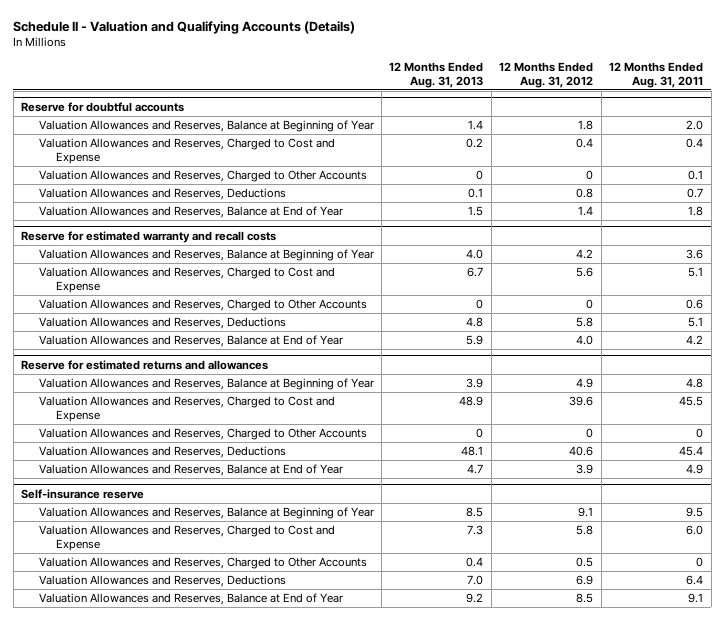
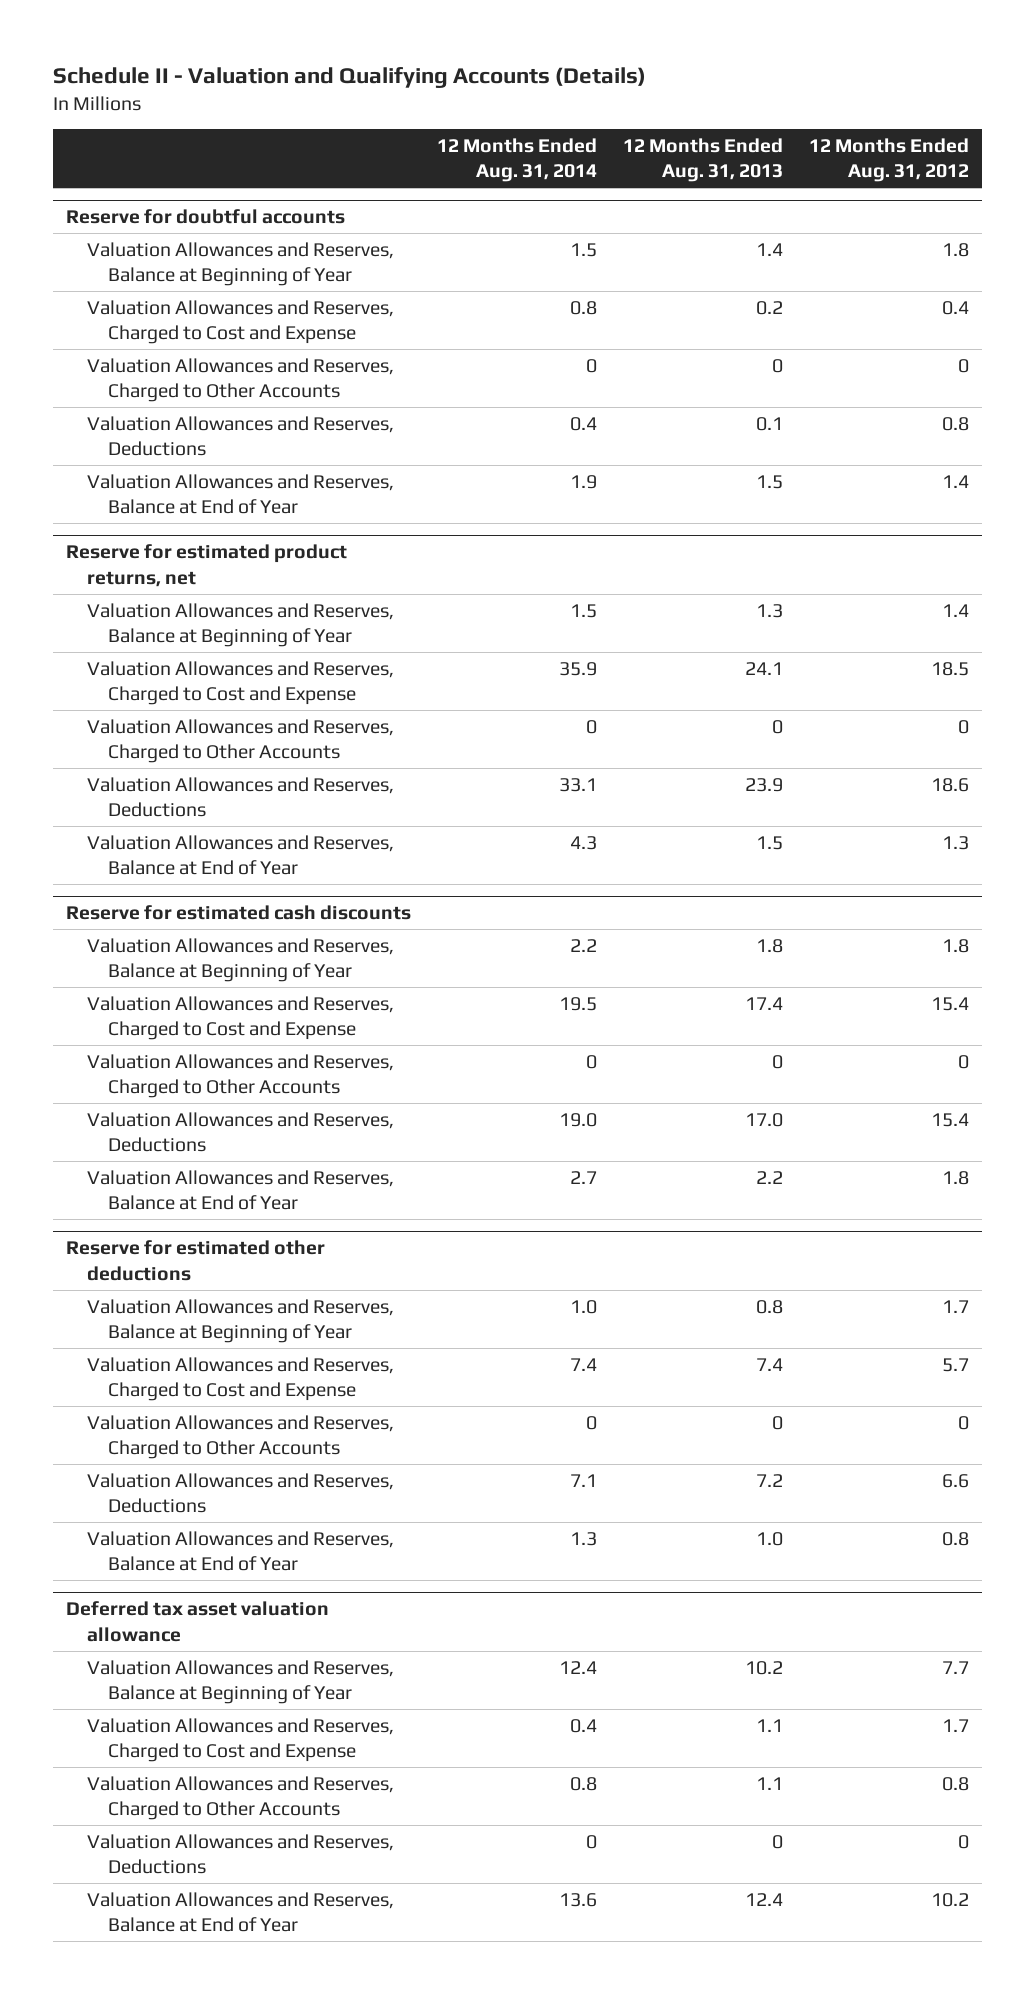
[609,61,704,88] 12 Months Ended Aug. 31, 2011 -> none
none -> [437,138,598,183] 12 Months Ended Aug. 31, 2014
[21,231,277,244] Reserve for estimated warranty and recall costs -> none
none -> [66,544,348,587] Reserve for estimated product returns, net
[466,249,484,260] 4.0 -> [756,603,784,618] 1.3
[576,249,594,260] 4.2 -> [941,603,969,617] 1.4
[467,267,484,278] 6.7 -> [745,661,784,675] 24.1
[576,267,594,278] 5.6 -> [930,661,969,676] 18.5
[21,360,269,371] Reserve for estimated returns and allowances -> none
[466,317,484,328] 4.8 -> [745,777,784,792] 23.9
[576,317,594,328] 5.8 -> [930,777,969,792] 18.6
[466,335,484,346] 5.9 -> [756,835,784,850] 1.5
[576,335,594,346] 4.0 -> [941,835,969,850] 1.3
none -> [66,905,412,921] Reserve for estimated cash discounts
[466,378,484,389] 3.9 -> [756,938,784,953] 1.8
[576,378,594,389] 4.9 -> [941,938,969,953] 1.8
[459,396,484,407] 48.9 -> [745,996,784,1010] 17.4
[569,396,594,407] 39.6 -> [930,996,969,1011] 15.4
[21,489,145,500] Self-insurance reserve -> none
[461,446,484,457] 48.1 -> [745,1112,784,1127] 17.0
[569,446,594,457] 40.6 -> [930,1112,969,1127] 15.4
[467,464,484,475] 4.7 -> [756,1170,784,1184] 2.2
[576,464,594,475] 3.9 -> [941,1170,969,1185] 1.8
none -> [66,1240,326,1281] Reserve for estimated other deductions
[466,507,484,518] 8.5 -> [756,1299,784,1314] 0.8
[578,507,594,518] 9.1 -> [941,1299,969,1313] 1.7
[467,525,484,536] 7.3 -> [756,1357,784,1371] 7.4
[576,525,594,536] 5.8 -> [941,1357,969,1372] 5.7
[466,557,484,568] 0.4 -> [772,1415,784,1430] 0
[576,557,594,568] 0.5 -> [957,1415,969,1430] 0
[467,575,484,586] 7.0 -> [756,1473,784,1487] 7.2
[576,575,594,586] 6.9 -> [941,1473,969,1488] 6.6
[466,593,484,604] 9.2 -> [756,1531,784,1546] 1.0
[576,593,594,604] 8.5 -> [941,1531,969,1546] 0.8
none -> [66,1601,330,1642] Deferred tax asset valuation allowance
none -> [87,1659,395,1704] Valuation Allowances and Reserves, Balance at Beginning of Year
none -> [87,1717,395,1762] Valuation Allowances and Reserves, Charged to Cost and Expense
none -> [87,1775,395,1820] Valuation Allowances and Reserves, Charged to Other Accounts
none -> [87,1833,395,1874] Valuation Allowances and Reserves, Deductions
none -> [87,1891,395,1932] Valuation Allowances and Reserves, Balance at End of Year

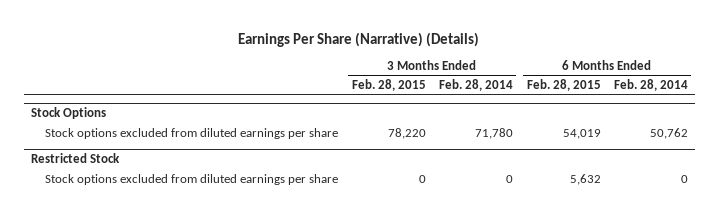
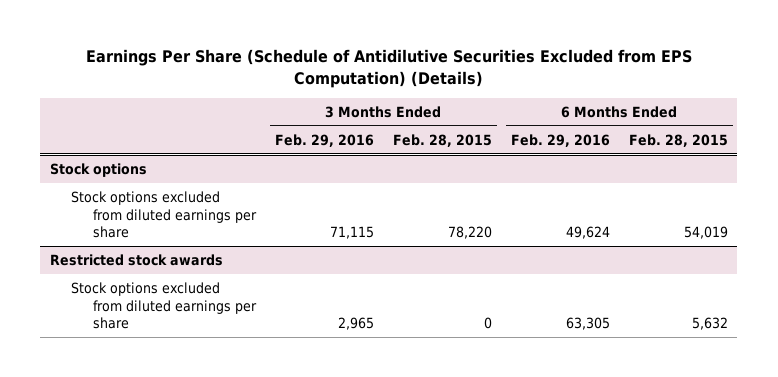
[238,31,480,47] Earnings Per Share (Narrative) (Details) -> [85,49,692,88] Earnings Per Share (Schedule of Antidilutive Securities Excluded from EPS Computation) (Details)
[439,79,514,92] Feb. 28, 2014 -> none
[613,79,688,92] Feb. 28, 2014 -> none
none -> [275,134,375,148] Feb. 29, 2016
none -> [510,134,610,148] Feb. 29, 2016
[30,107,106,120] Stock Options -> [49,163,147,178] Stock options
[30,153,120,164] Restricted Stock -> [49,254,223,267] Restricted stock awards

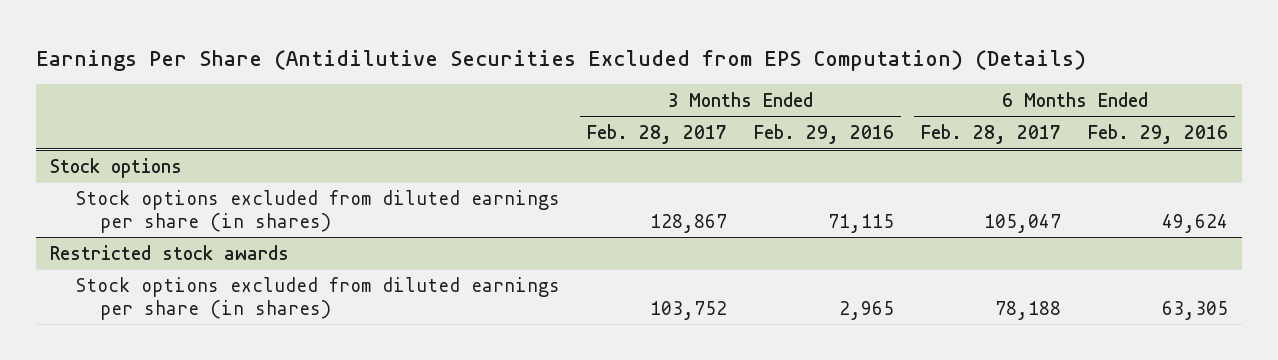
[85,49,692,88] Earnings Per Share (Schedule of Antidilutive Securities Excluded from EPS Computation) (Details) -> [36,49,1087,71] Earnings Per Share (Antidilutive Securities Excluded from EPS Computation) (Details)
[392,134,492,148] Feb. 28, 2015 -> none
[628,134,728,148] Feb. 28, 2015 -> none
none -> [586,123,727,144] Feb. 28, 2017
none -> [921,123,1062,144] Feb. 28, 2017
[71,191,258,239] Stock options excluded from diluted earnings per share -> [74,189,560,233] Stock options excluded from diluted earnings per share (in shares)
[71,282,258,330] Stock options excluded from diluted earnings per share -> [74,276,560,320] Stock options excluded from diluted earnings per share (in shares)

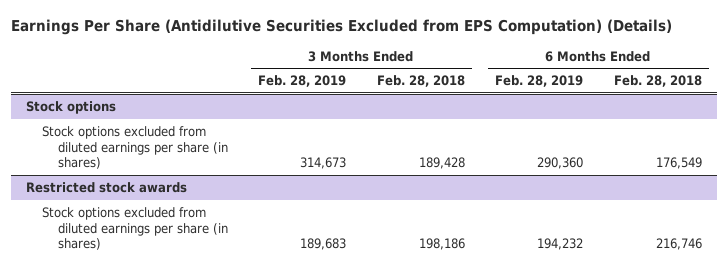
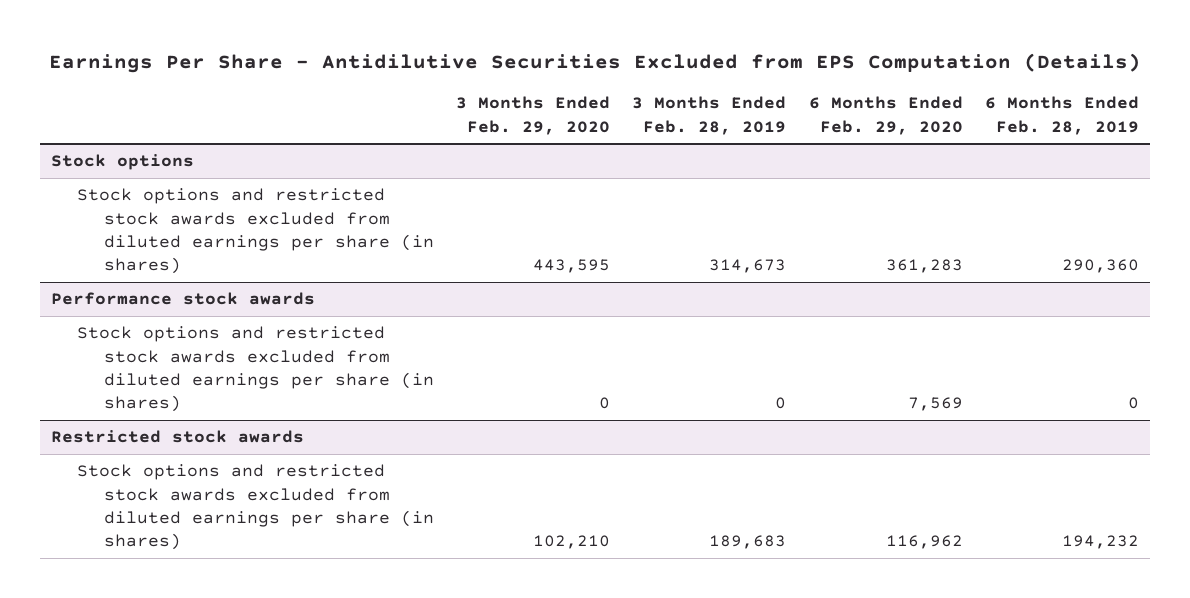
[10,18,672,35] Earnings Per Share (Antidilutive Securities Excluded from EPS Computation) (Details) -> [48,52,1141,73] Earnings Per Share - Antidilutive Securities Excluded from EPS Computation (Details)
[376,75,465,88] Feb. 28, 2018 -> none
[613,75,702,88] Feb. 28, 2018 -> none
none -> [456,96,611,135] 3 Months Ended Feb. 29, 2020
none -> [808,96,963,135] 6 Months Ended Feb. 29, 2020
[41,126,228,170] Stock options excluded from diluted earnings per share (in shares) -> [77,188,434,275] Stock options and restricted stock awards excluded from diluted earnings per share (in shares)
none -> [50,292,315,306] Performance stock awards
none -> [77,326,434,413] Stock options and restricted stock awards excluded from diluted earnings per share (in shares)
[41,207,228,251] Stock options excluded from diluted earnings per share (in shares) -> [77,464,434,551] Stock options and restricted stock awards excluded from diluted earnings per share (in shares)

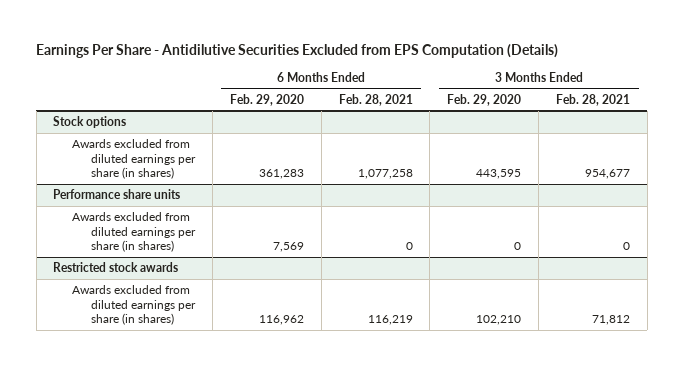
[632,96,787,135] 3 Months Ended Feb. 28, 2019 -> none
[984,96,1139,135] 6 Months Ended Feb. 28, 2019 -> none
none -> [338,93,413,106] Feb. 28, 2021
none -> [555,93,630,106] Feb. 28, 2021
[77,188,434,275] Stock options and restricted stock awards excluded from diluted earnings per share (in shares) -> [72,139,197,180] Awards excluded from diluted earnings per share (in shares)
[50,292,315,306] Performance stock awards -> [53,189,181,200] Performance share units
[77,326,434,413] Stock options and restricted stock awards excluded from diluted earnings per share (in shares) -> [72,212,197,253] Awards excluded from diluted earnings per share (in shares)
[77,464,434,551] Stock options and restricted stock awards excluded from diluted earnings per share (in shares) -> [72,285,197,326] Awards excluded from diluted earnings per share (in shares)

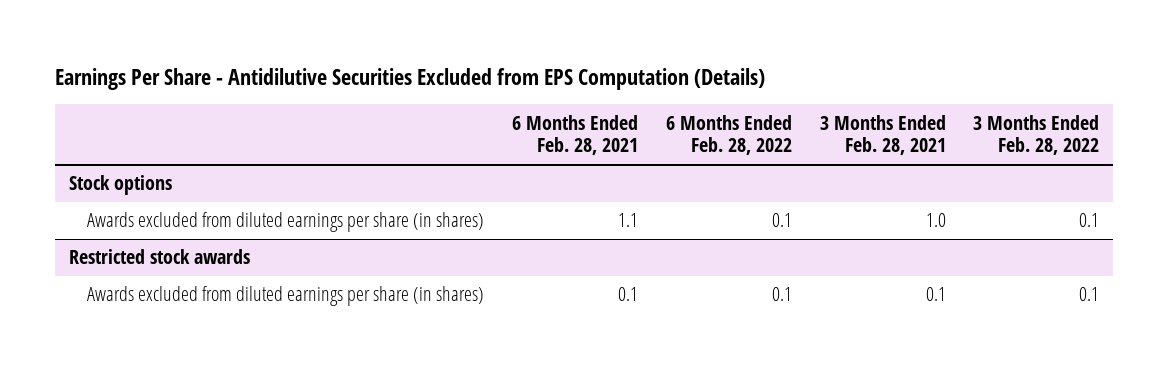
[229,93,304,106] Feb. 29, 2020 -> none
[447,93,522,106] Feb. 29, 2020 -> none
none -> [665,114,792,156] 6 Months Ended Feb. 28, 2022
none -> [973,114,1100,156] 3 Months Ended Feb. 28, 2022
[53,189,181,200] Performance share units -> none
[72,212,197,253] Awards excluded from diluted earnings per share (in shares) -> none
[357,169,413,180] 1,077,258 -> [618,213,639,228] 1.1
[584,169,630,180] 954,677 -> [925,213,946,228] 1.0
[367,315,413,326] 116,219 -> [618,287,639,302] 0.1
[591,315,630,326] 71,812 -> [925,287,946,302] 0.1

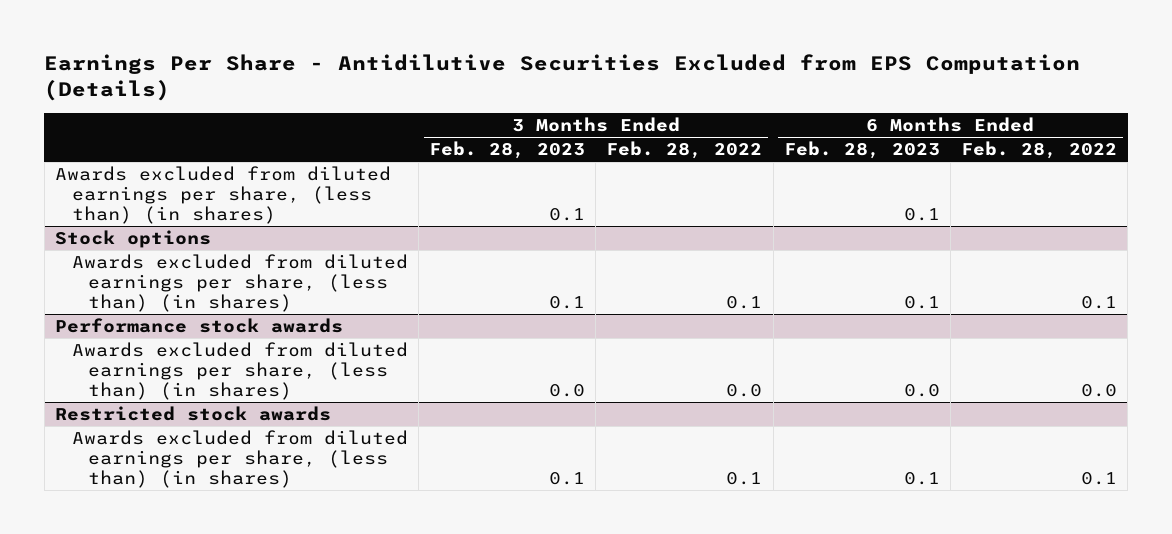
[512,114,639,156] 6 Months Ended Feb. 28, 2021 -> none
[819,114,946,156] 3 Months Ended Feb. 28, 2021 -> none
none -> [429,141,586,160] Feb. 28, 2023
none -> [783,141,940,160] Feb. 28, 2023
none -> [54,165,391,224] Awards excluded from diluted earnings per share, (less than) (in shares)
[87,212,485,233] Awards excluded from diluted earnings per share (in shares) -> [71,253,408,312] Awards excluded from diluted earnings per share, (less than) (in shares)
none -> [54,317,343,333] Performance stock awards
none -> [71,341,408,400] Awards excluded from diluted earnings per share, (less than) (in shares)
[87,286,485,307] Awards excluded from diluted earnings per share (in shares) -> [71,429,408,488] Awards excluded from diluted earnings per share, (less than) (in shares)

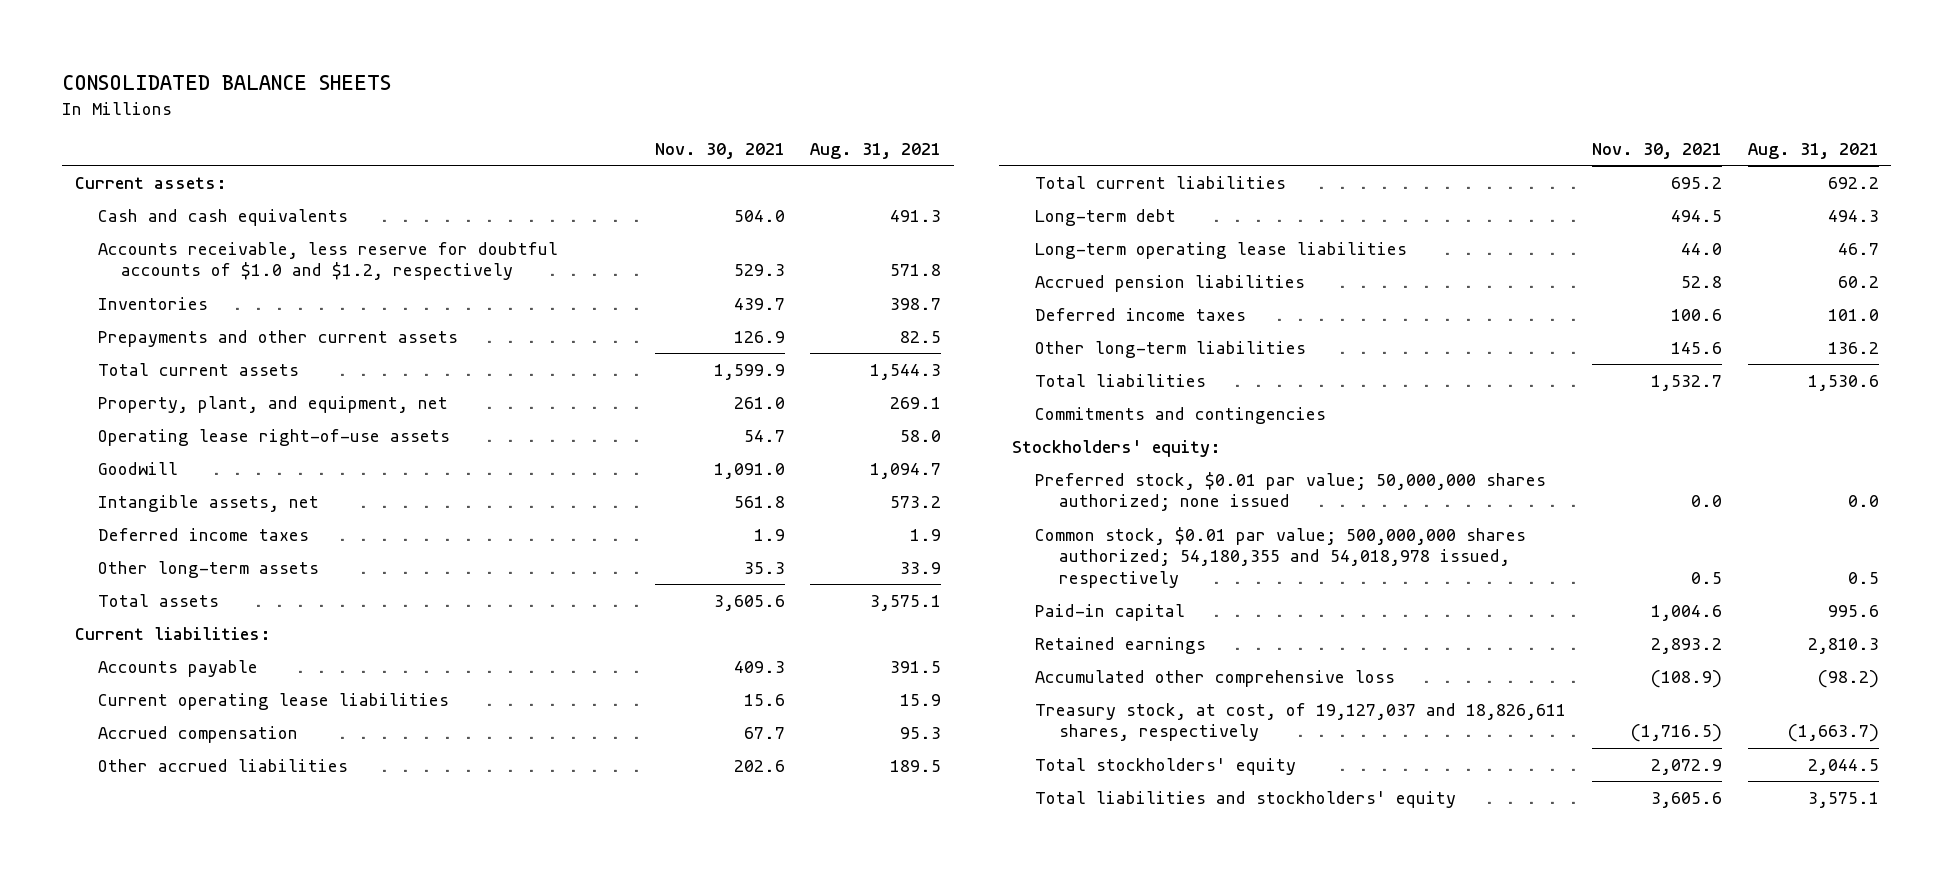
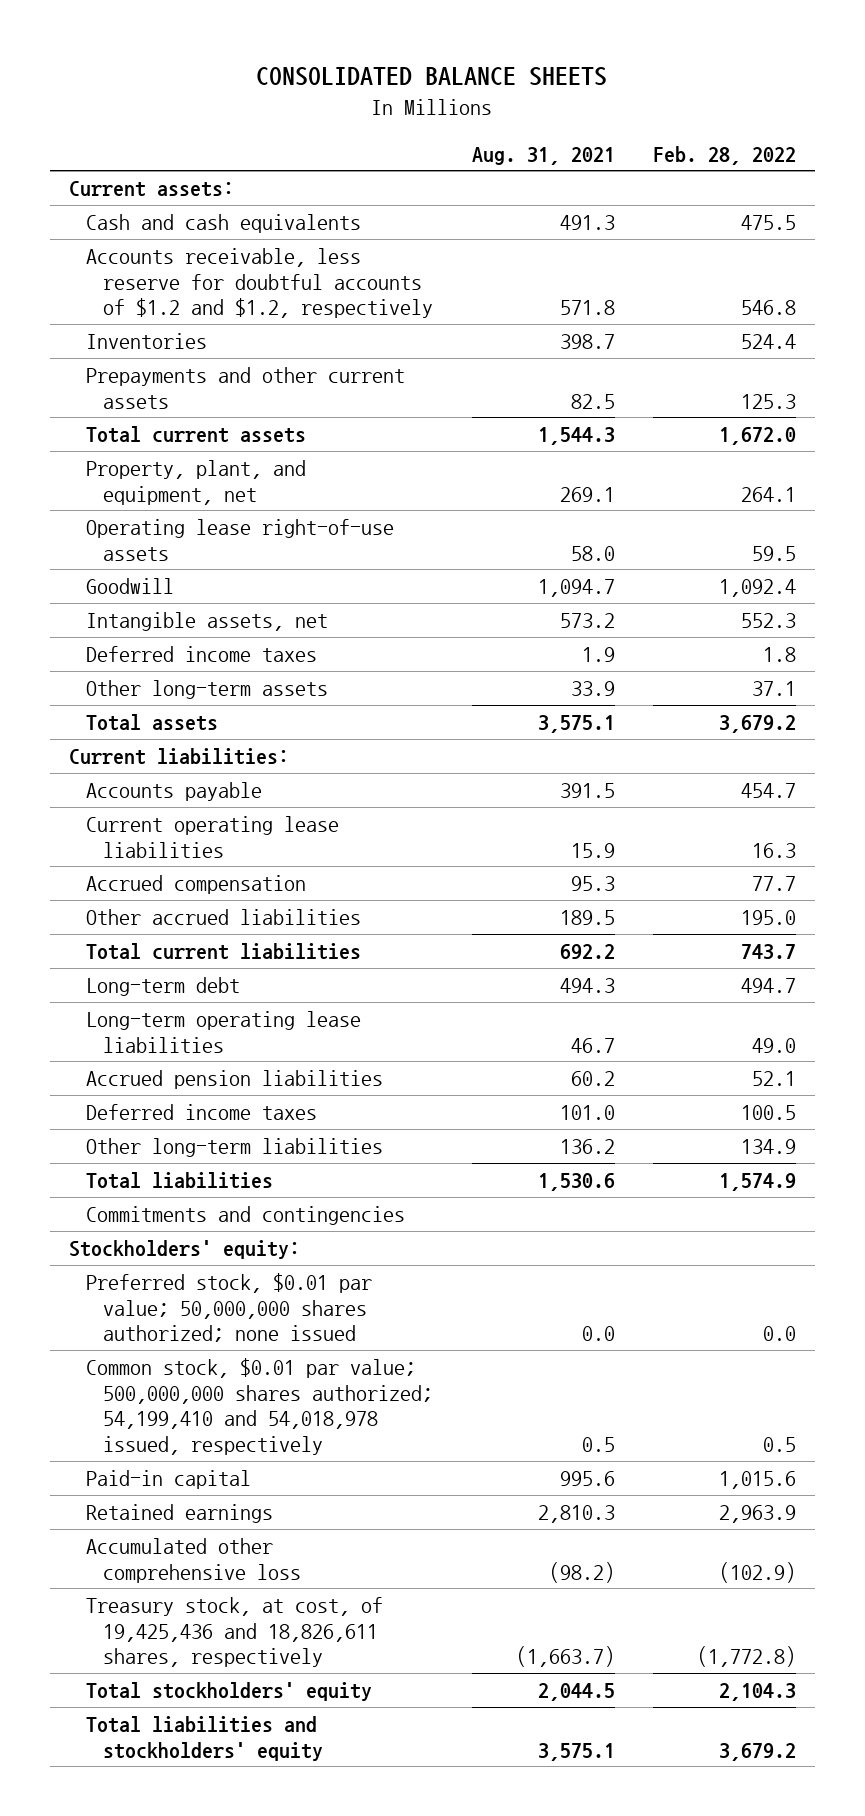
[654,143,785,160] Nov. 30, 2021 -> none
none -> [652,145,796,165] Feb. 28, 2022
[98,241,559,281] Accounts receivable, less reserve for doubtful accounts of $1.0 and $1.2, respectively -> [86,248,434,319] Accounts receivable, less reserve for doubtful accounts of $1.2 and $1.2, respectively
[1035,526,1527,589] Common stock, $0.01 par value; 500,000,000 shares authorized; 54,180,355 and 54,018,978 issued, respectively -> [86,1358,434,1455] Common stock, $0.01 par value; 500,000,000 shares authorized; 54,199,410 and 54,018,978 issued, respectively
[1035,702,1567,742] Treasury stock, at cost, of 19,127,037 and 18,826,611 shares, respectively -> [86,1597,384,1668] Treasury stock, at cost, of 19,425,436 and 18,826,611 shares, respectively

